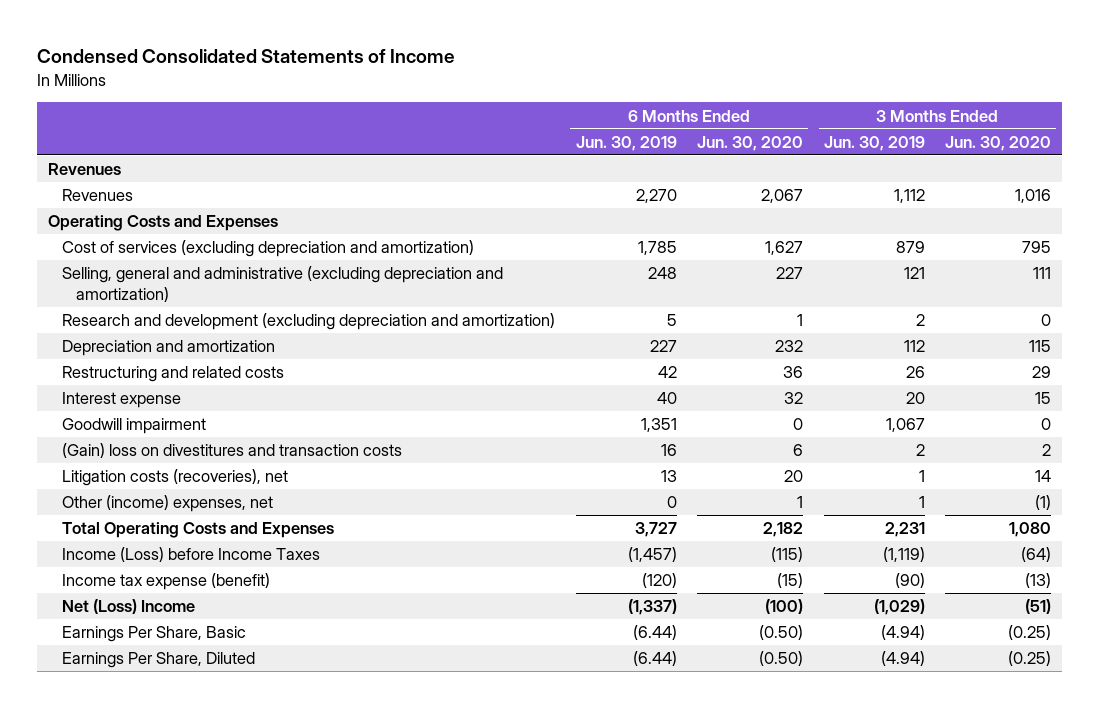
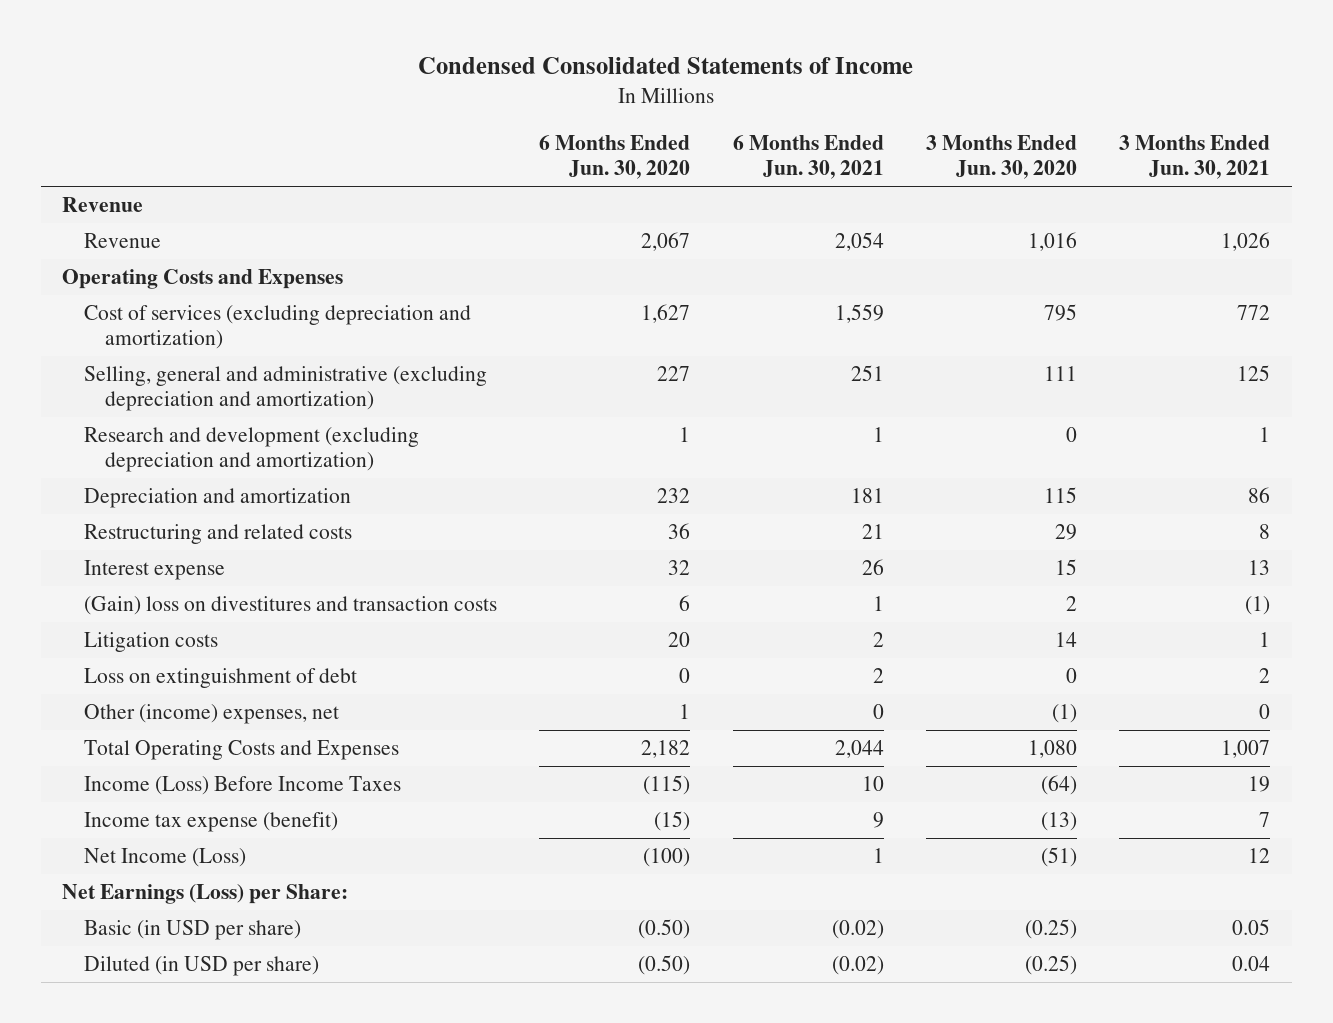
[575,135,677,151] Jun. 30, 2019 -> none
[823,135,925,151] Jun. 30, 2019 -> none
none -> [732,135,884,180] 6 Months Ended Jun. 30, 2021
none -> [1119,135,1271,180] 3 Months Ended Jun. 30, 2021
[47,163,121,176] Revenues -> [62,197,144,213] Revenue
[62,189,134,202] Revenues -> [83,233,161,249] Revenue
[62,418,207,435] Goodwill impairment -> none
[62,469,289,487] Litigation costs (recoveries), net -> [83,632,218,653] Litigation costs
none -> [83,668,357,689] Loss on extinguishment of debt
[62,547,321,563] Income (Loss) before Income Taxes -> [83,776,401,796] Income (Loss) Before Income Taxes
[62,599,196,615] Net (Loss) Income -> [83,848,246,868] Net Income (Loss)
none -> [62,884,349,905] Net Earnings (Loss) per Share:
[62,626,247,643] Earnings Per Share, Basic -> [83,920,301,941] Basic (in USD per share)
[62,652,256,669] Earnings Per Share, Diluted -> [83,956,319,977] Diluted (in USD per share)

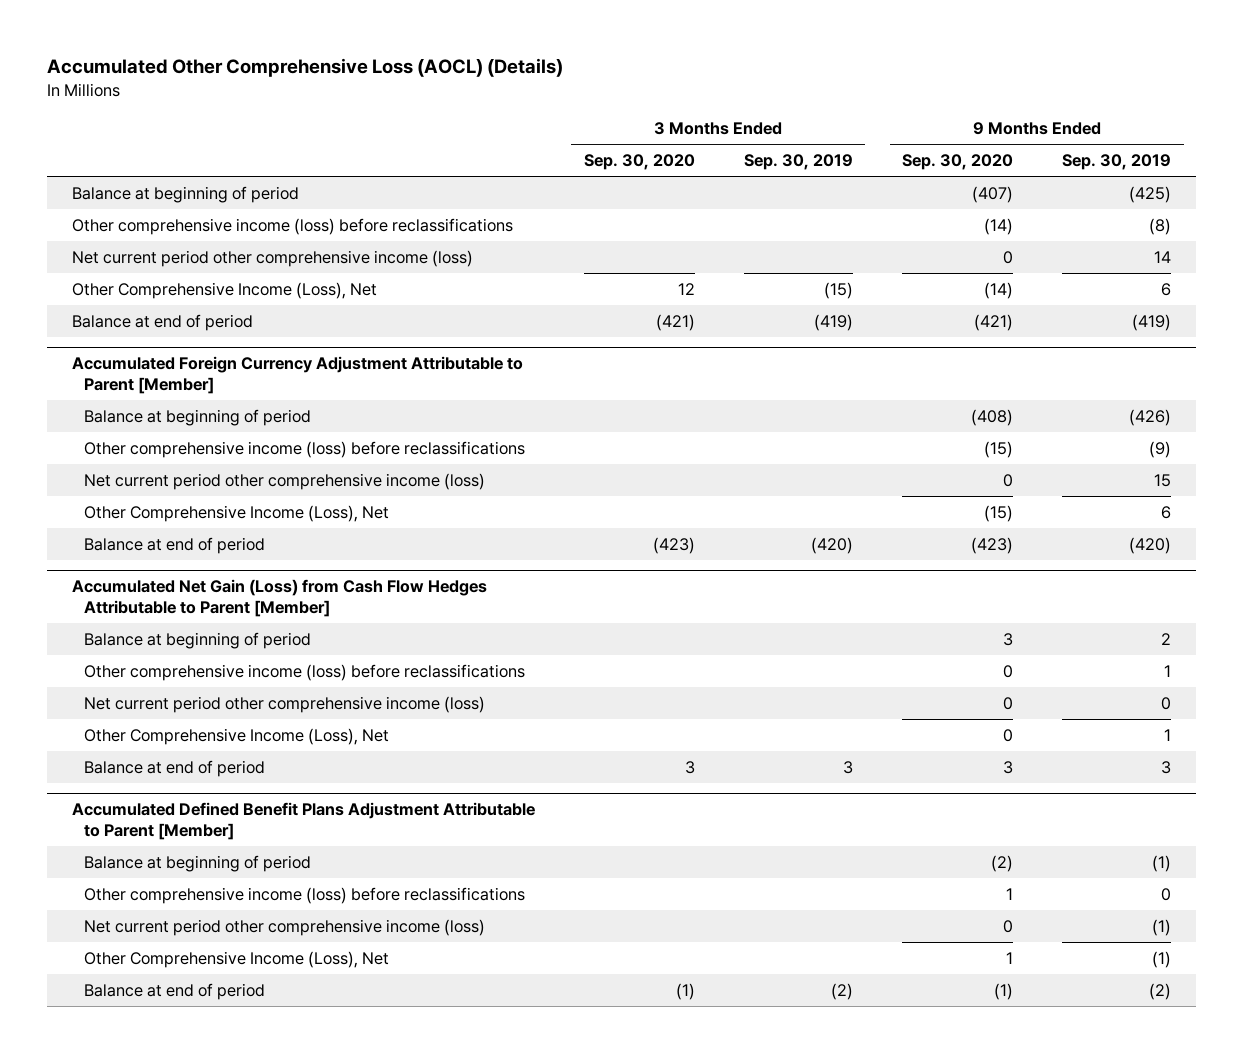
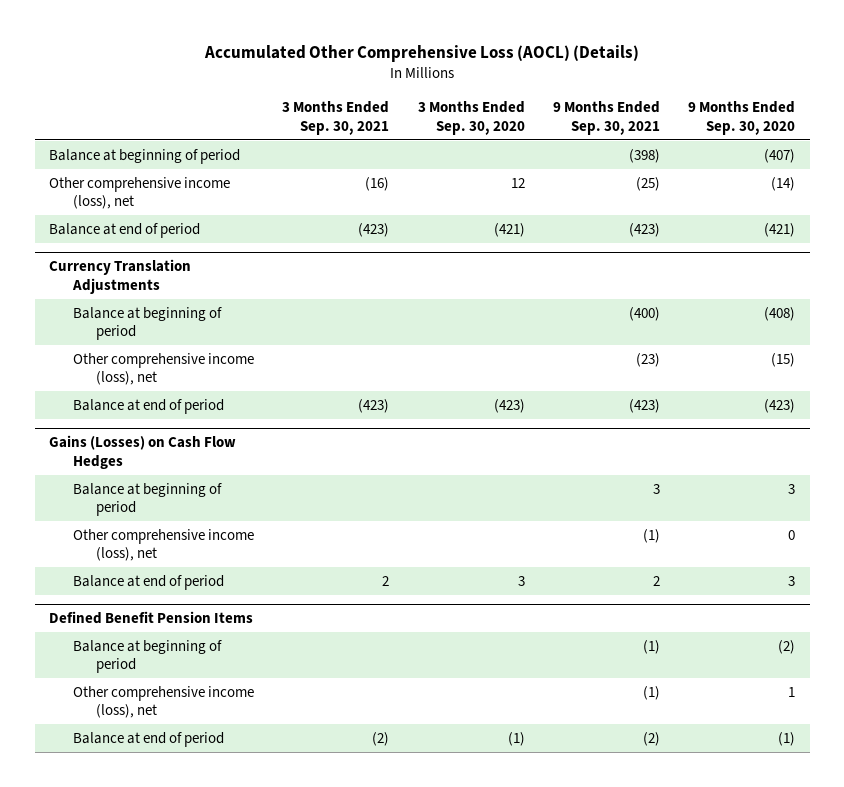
[743,154,853,171] Sep. 30, 2019 -> none
[1062,154,1172,171] Sep. 30, 2019 -> none
none -> [282,101,390,135] 3 Months Ended Sep. 30, 2021
none -> [552,101,660,135] 9 Months Ended Sep. 30, 2021
[71,217,513,235] Other comprehensive income (loss) before reclassifications -> none
[71,249,473,267] Net current period other comprehensive income (loss) -> none
[71,281,377,299] Other Comprehensive Income (Loss), Net -> [49,176,231,210] Other comprehensive income (loss), net
[71,356,523,395] Accumulated Foreign Currency Adjustment Attributable to Parent [Member] -> [49,259,192,294] Currency Translation Adjustments
[83,440,525,458] Other comprehensive income (loss) before reclassifications -> none
[83,472,485,490] Net current period other comprehensive income (loss) -> none
[83,504,389,522] Other Comprehensive Income (Loss), Net -> [72,352,254,386] Other comprehensive income (loss), net
[71,579,487,618] Accumulated Net Gain (Loss) from Cash Flow Hedges Attributable to Parent [Member] -> [49,435,237,469] Gains (Losses) on Cash Flow Hedges
[83,663,525,681] Other comprehensive income (loss) before reclassifications -> none
[83,695,485,713] Net current period other comprehensive income (loss) -> none
[83,727,389,745] Other Comprehensive Income (Loss), Net -> [72,528,254,562] Other comprehensive income (loss), net
[71,802,535,841] Accumulated Defined Benefit Plans Adjustment Attributable to Parent [Member] -> [49,611,254,625] Defined Benefit Pension Items
[83,886,525,904] Other comprehensive income (loss) before reclassifications -> none
[83,918,485,936] Net current period other comprehensive income (loss) -> none
[83,950,389,968] Other Comprehensive Income (Loss), Net -> [72,685,254,719] Other comprehensive income (loss), net

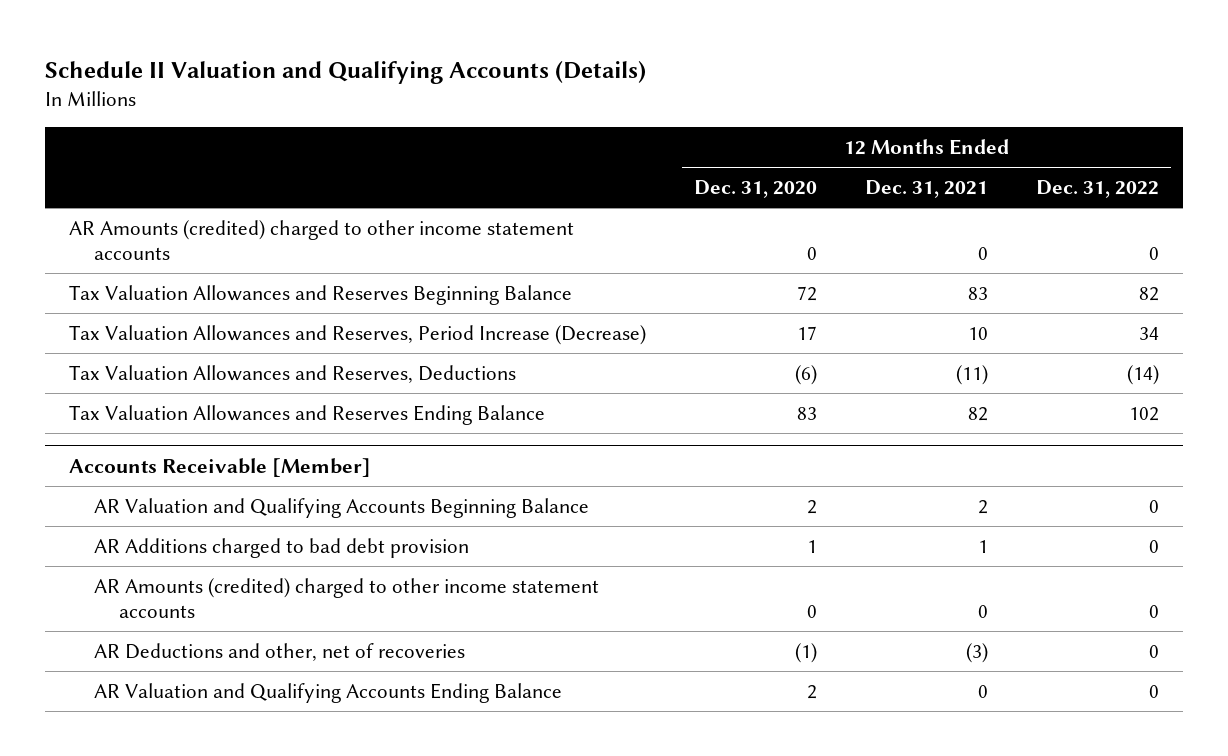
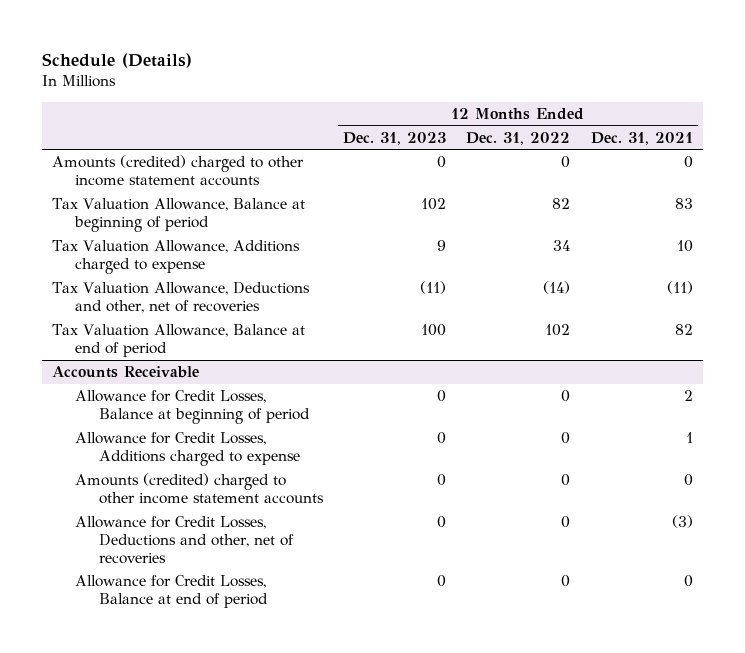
[44,60,646,84] Schedule II Valuation and Qualifying Accounts (Details) -> [41,52,192,68] Schedule (Details)
[694,180,818,199] Dec. 31, 2020 -> none
none -> [342,131,446,145] Dec. 31, 2023
[69,219,575,261] AR Amounts (credited) charged to other income statement accounts -> [52,155,305,187] Amounts (credited) charged to other income statement accounts
[69,284,573,305] Tax Valuation Allowances and Reserves Beginning Balance -> [52,198,306,233] Tax Valuation Allowance, Balance at beginning of period
[69,324,647,345] Tax Valuation Allowances and Reserves, Period Increase (Decrease) -> [52,240,301,275] Tax Valuation Allowance, Additions charged to expense
[69,364,517,383] Tax Valuation Allowances and Reserves, Deductions -> [52,282,311,314] Tax Valuation Allowance, Deductions and other, net of recoveries
[69,404,546,425] Tax Valuation Allowances and Reserves Ending Balance -> [52,324,306,358] Tax Valuation Allowance, Balance at end of period
[69,457,372,477] Accounts Receivable [Member] -> [52,366,200,379] Accounts Receivable
[94,497,590,518] AR Valuation and Qualifying Accounts Beginning Balance -> [75,390,310,425] Allowance for Credit Losses, Balance at beginning of period
[94,537,470,558] AR Additions charged to bad debt provision -> [75,432,300,467] Allowance for Credit Losses, Additions charged to expense
[94,577,600,619] AR Amounts (credited) charged to other income statement accounts -> [75,473,324,505] Amounts (credited) charged to other income statement accounts
[94,642,466,661] AR Deductions and other, net of recoveries -> [75,516,294,564] Allowance for Credit Losses, Deductions and other, net of recoveries
[94,682,563,703] AR Valuation and Qualifying Accounts Ending Balance -> [75,575,268,609] Allowance for Credit Losses, Balance at end of period

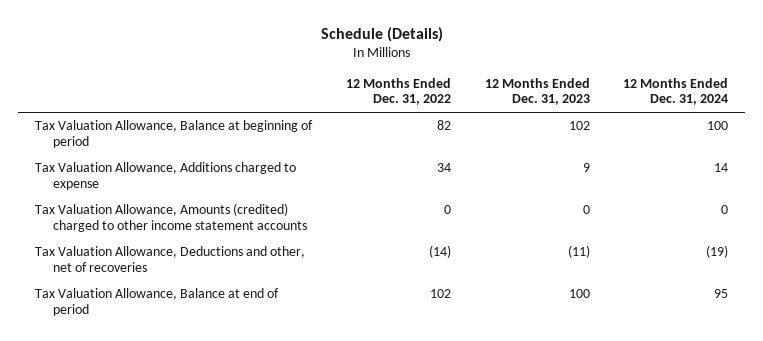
[590,131,693,145] Dec. 31, 2021 -> none
none -> [623,77,729,106] 12 Months Ended Dec. 31, 2024
[52,155,305,187] Amounts (credited) charged to other income statement accounts -> none
none -> [34,203,307,233] Tax Valuation Allowance, Amounts (credited) charged to other income statement accounts
[52,366,200,379] Accounts Receivable -> none
[75,390,310,425] Allowance for Credit Losses, Balance at beginning of period -> none
[75,432,300,467] Allowance for Credit Losses, Additions charged to expense -> none
[75,473,324,505] Amounts (credited) charged to other income statement accounts -> none
[75,516,294,564] Allowance for Credit Losses, Deductions and other, net of recoveries -> none
[75,575,268,609] Allowance for Credit Losses, Balance at end of period -> none

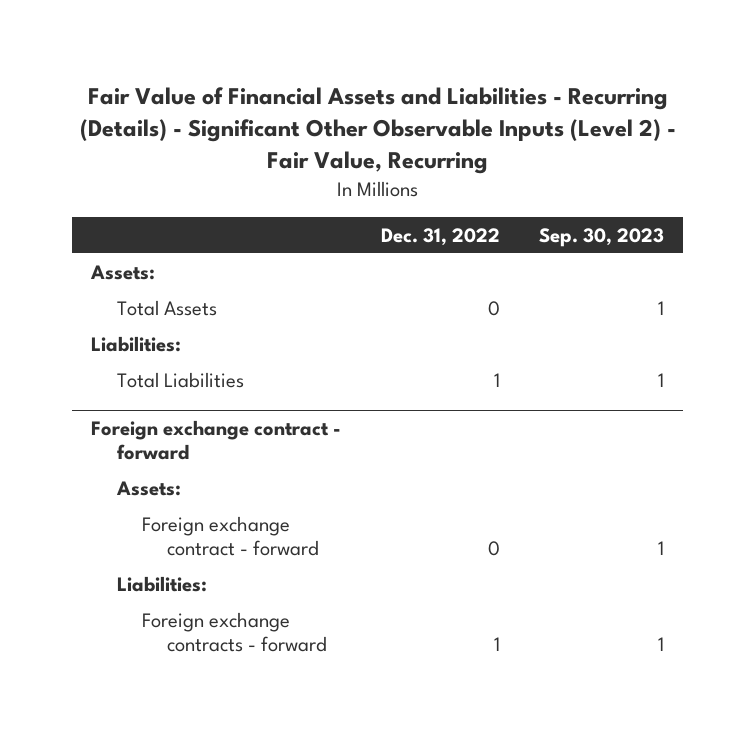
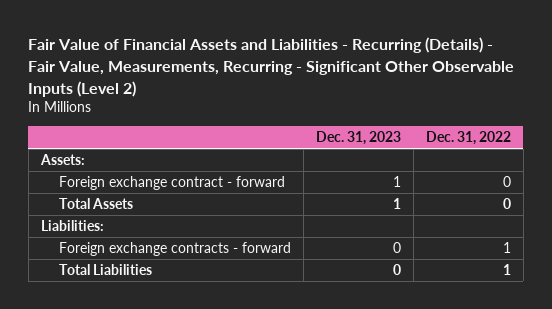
[79,87,676,175] Fair Value of Financial Assets and Liabilities - Recurring (Details) - Significant Other Observable Inputs (Level 2) - Fair Value, Recurring -> [28,37,515,97] Fair Value of Financial Assets and Liabilities - Recurring (Details) - Fair Value, Measurements, Recurring - Significant Other Observable Inputs (Level 2)
[538,227,664,247] Sep. 30, 2023 -> none
none -> [315,131,401,146] Dec. 31, 2023
[91,335,182,352] Liabilities: -> none
[91,419,342,461] Foreign exchange contract - forward -> none
[115,480,181,496] Assets: -> none
[116,299,217,316] Total Assets -> [58,198,133,210] Total Assets
[116,371,244,388] Total Liabilities -> [58,264,152,276] Total Liabilities

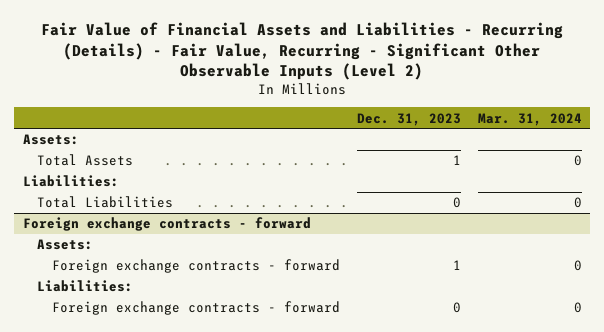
[28,37,515,97] Fair Value of Financial Assets and Liabilities - Recurring (Details) - Fair Value, Measurements, Recurring - Significant Other Observable Inputs (Level 2) -> [41,21,564,81] Fair Value of Financial Assets and Liabilities - Recurring (Details) - Fair Value, Recurring - Significant Other Observable Inputs (Level 2)
[425,131,511,146] Dec. 31, 2022 -> none
none -> [477,112,582,126] Mar. 31, 2024
[58,176,285,191] Foreign exchange contract - forward -> none
[58,242,291,257] Foreign exchange contracts - forward -> none
none -> [22,217,311,232] Foreign exchange contracts - forward
none -> [37,239,94,251] Assets:
none -> [52,259,341,274] Foreign exchange contracts - forward
none -> [37,280,134,293] Liabilities:
none -> [52,301,341,316] Foreign exchange contracts - forward

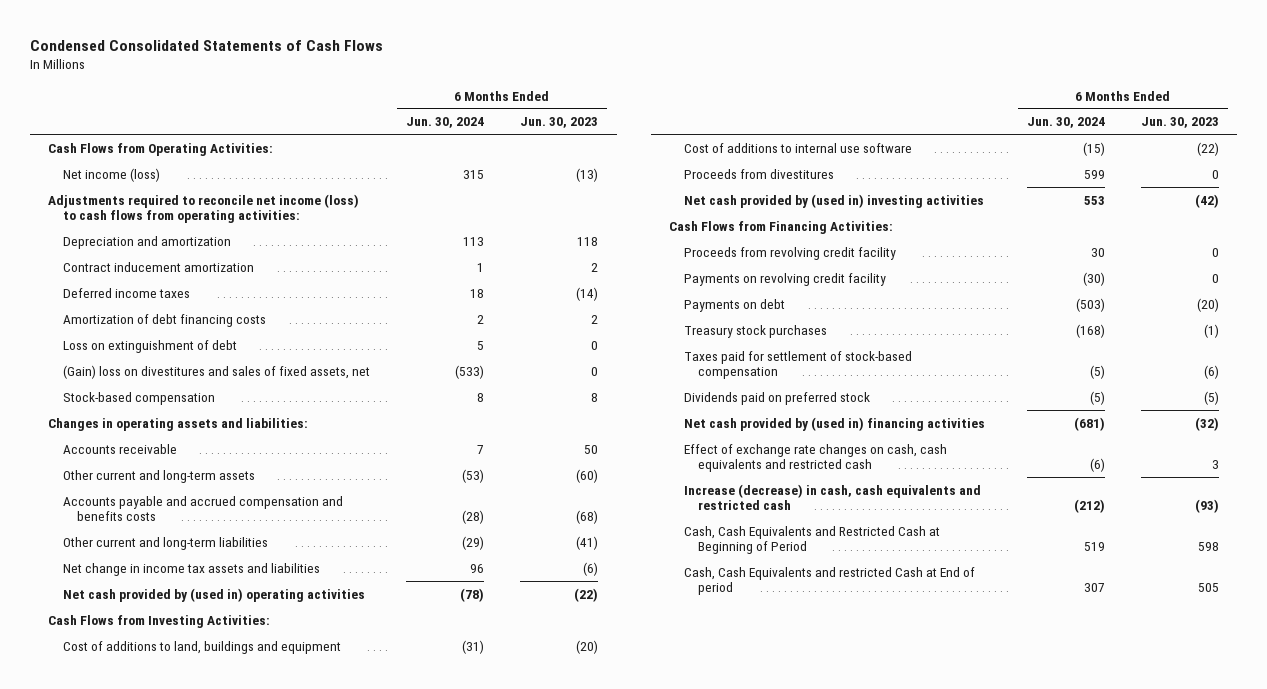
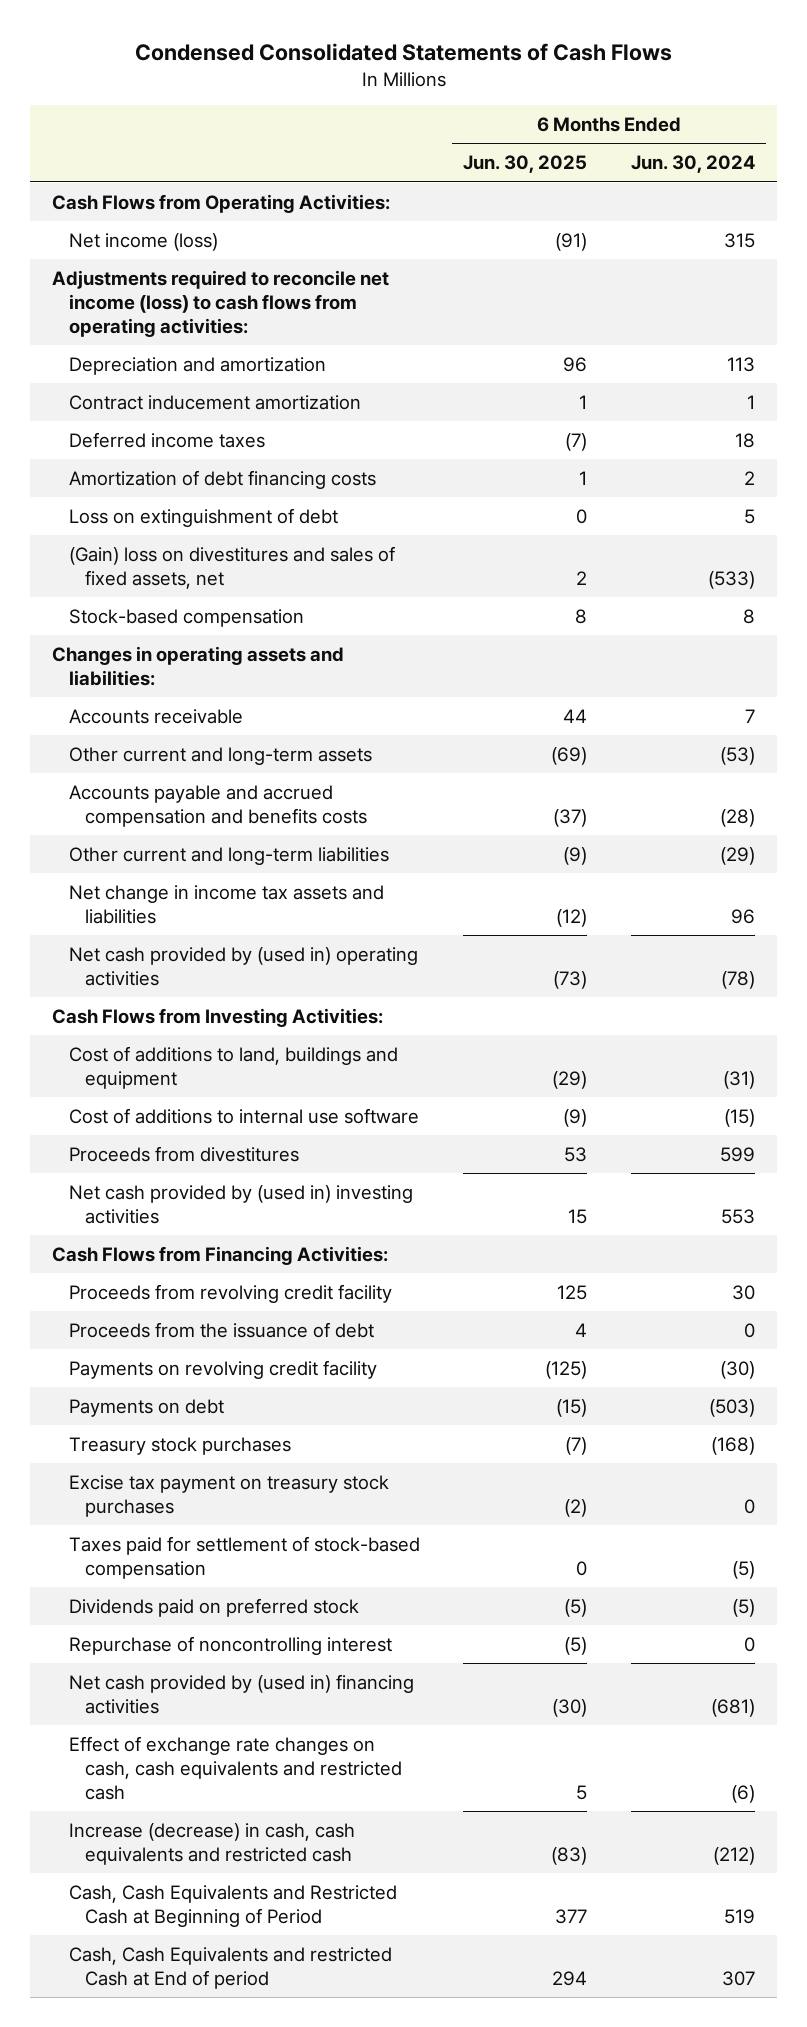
[520,117,599,129] Jun. 30, 2023 -> none
none -> [463,155,588,174] Jun. 30, 2025
none -> [68,1321,374,1338] Proceeds from the issuance of debt
none -> [68,1474,389,1517] Excise tax payment on treasury stock purchases
none -> [68,1635,392,1655] Repurchase of noncontrolling interest

